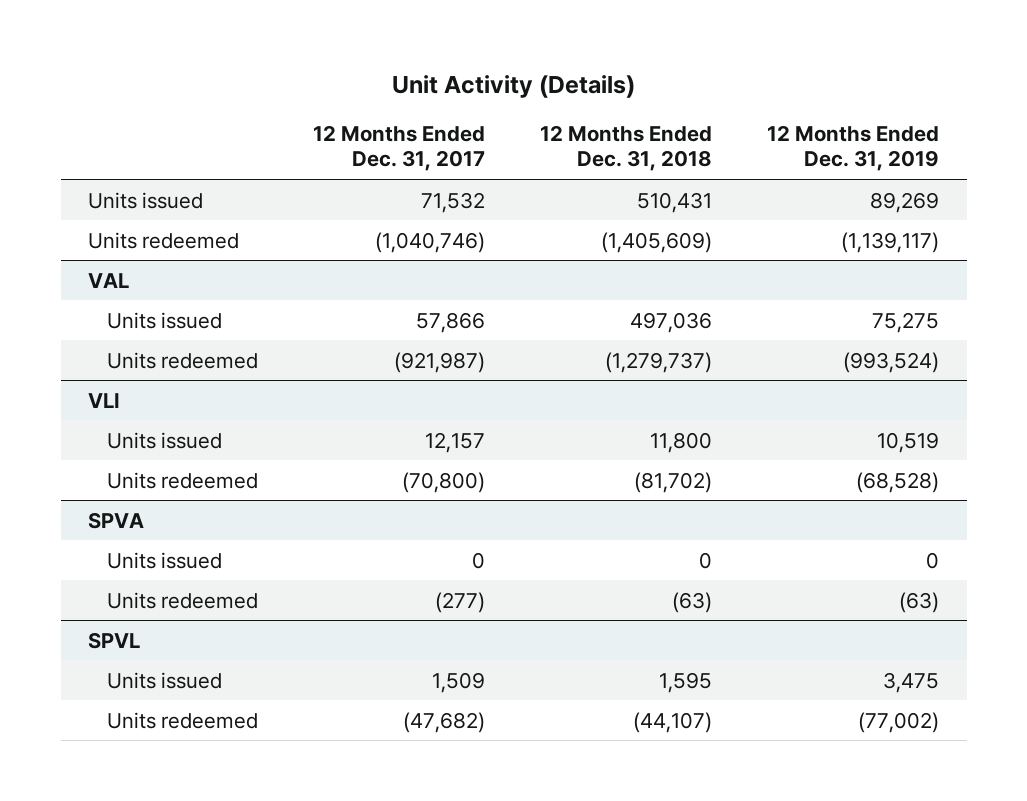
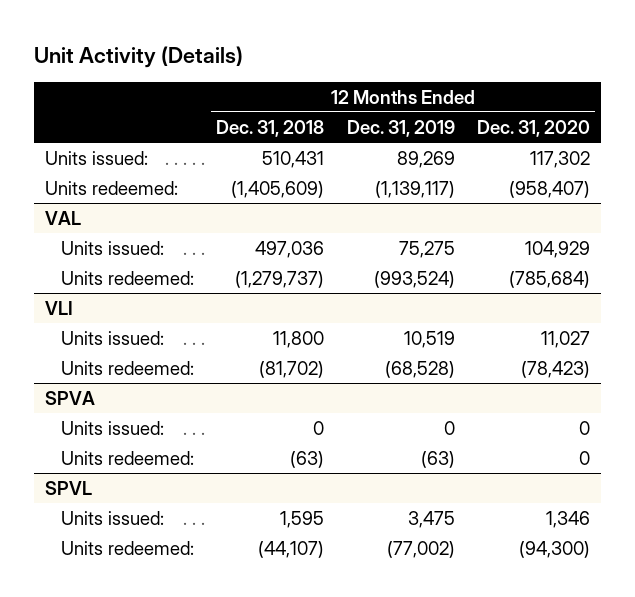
[313,125,486,172] 12 Months Ended Dec. 31, 2017 -> none
none -> [476,119,590,137] Dec. 31, 2020
[88,191,204,209] Units issued -> [45,150,149,165] Units issued:
[88,231,240,249] Units redeemed -> [45,180,179,195] Units redeemed:
[107,311,223,329] Units issued -> [61,240,165,255] Units issued:
[107,351,259,369] Units redeemed -> [61,270,195,285] Units redeemed:
[107,431,223,449] Units issued -> [61,330,165,345] Units issued:
[107,471,259,489] Units redeemed -> [61,360,195,375] Units redeemed:
[107,551,223,569] Units issued -> [61,420,165,435] Units issued:
[107,591,259,609] Units redeemed -> [61,450,195,465] Units redeemed:
[107,671,223,689] Units issued -> [61,510,165,525] Units issued:
[107,711,259,729] Units redeemed -> [61,540,195,555] Units redeemed:

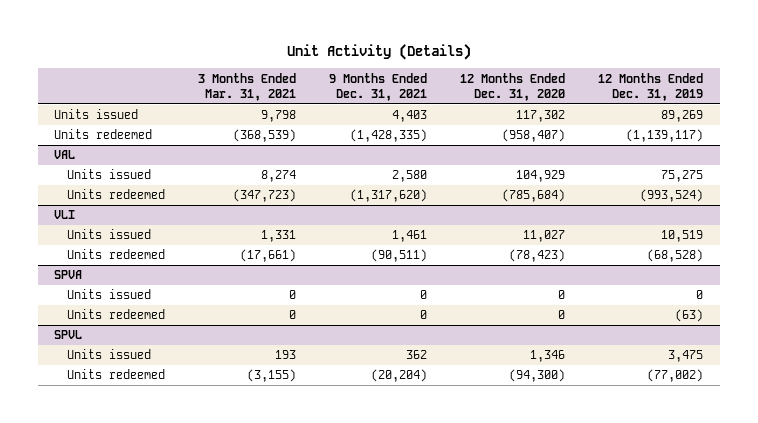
[216,119,325,137] Dec. 31, 2018 -> none
none -> [197,72,296,101] 3 Months Ended Mar. 31, 2021
none -> [329,72,428,101] 9 Months Ended Dec. 31, 2021
[45,150,149,165] Units issued: -> [54,109,139,120] Units issued
[45,180,179,195] Units redeemed: -> [54,129,153,140] Units redeemed
[61,240,165,255] Units issued: -> [66,169,151,180] Units issued
[61,270,195,285] Units redeemed: -> [66,189,165,200] Units redeemed
[61,330,165,345] Units issued: -> [66,229,151,240] Units issued
[61,360,195,375] Units redeemed: -> [66,249,165,260] Units redeemed
[61,420,165,435] Units issued: -> [66,289,151,300] Units issued
[61,450,195,465] Units redeemed: -> [66,309,165,320] Units redeemed
[61,510,165,525] Units issued: -> [66,349,151,360] Units issued
[61,540,195,555] Units redeemed: -> [66,369,165,380] Units redeemed

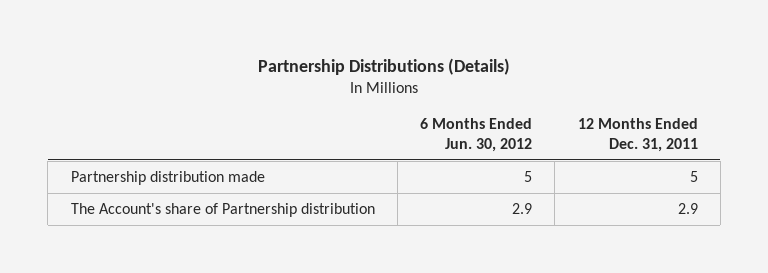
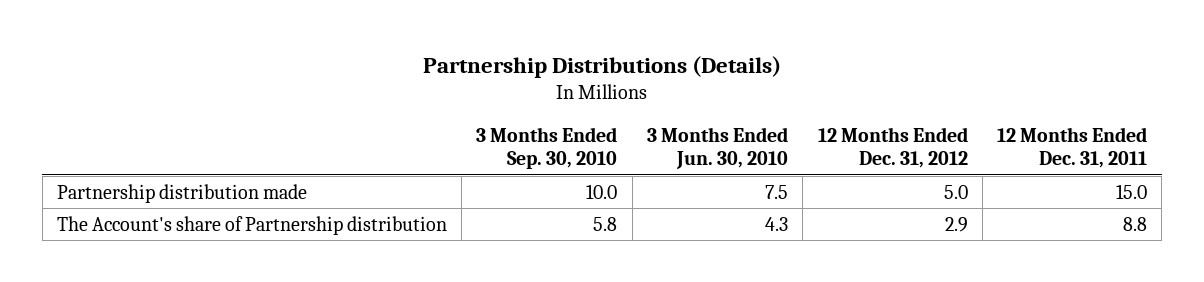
[420,118,533,152] 6 Months Ended Jun. 30, 2012 -> none
none -> [476,126,618,170] 3 Months Ended Sep. 30, 2010
none -> [646,126,788,170] 3 Months Ended Jun. 30, 2010
none -> [817,126,968,169] 12 Months Ended Dec. 31, 2012
[689,170,698,182] 5 -> [1116,183,1148,199] 15.0
[677,202,698,214] 2.9 -> [1123,216,1148,231] 8.8

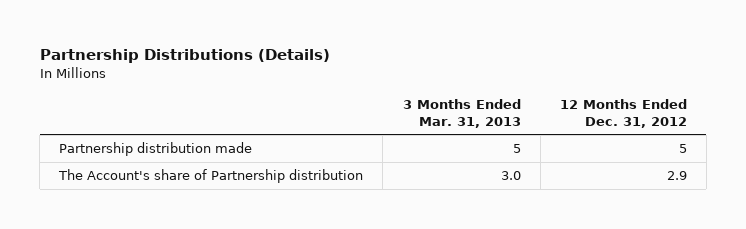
[476,126,618,170] 3 Months Ended Sep. 30, 2010 -> none
[646,126,788,170] 3 Months Ended Jun. 30, 2010 -> none
[997,126,1148,169] 12 Months Ended Dec. 31, 2011 -> none
none -> [402,99,521,128] 3 Months Ended Mar. 31, 2013
[943,184,968,199] 5.0 -> [678,144,687,154] 5

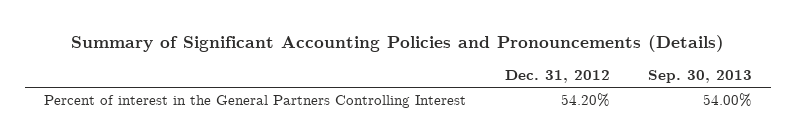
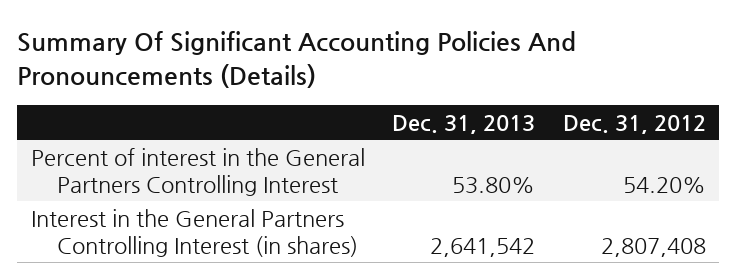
[71,34,725,52] Summary of Significant Accounting Policies and Pronouncements (Details) -> [17,31,577,88] Summary Of Significant Accounting Policies And Pronouncements (Details)
[648,70,753,84] Sep. 30, 2013 -> none
none -> [392,114,536,134] Dec. 31, 2013
none -> [30,208,358,257] Interest in the General Partners Controlling Interest (in shares)

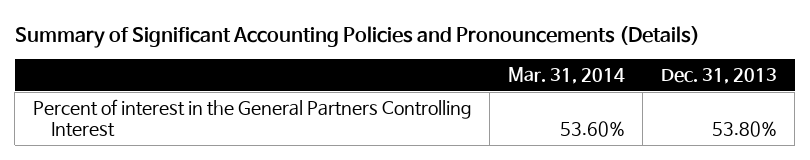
[17,31,577,88] Summary Of Significant Accounting Policies And Pronouncements (Details) -> [14,25,700,48] Summary of Significant Accounting Policies and Pronouncements (Details)
[562,114,706,134] Dec. 31, 2012 -> none
none -> [507,67,625,85] Mar. 31, 2014
[30,208,358,257] Interest in the General Partners Controlling Interest (in shares) -> none

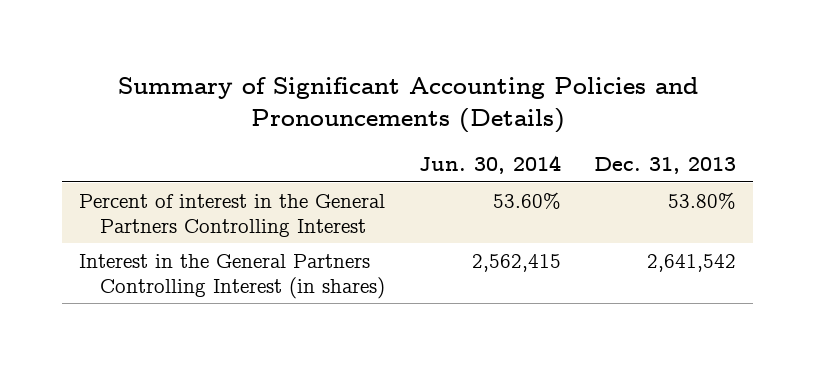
[507,67,625,85] Mar. 31, 2014 -> none
none -> [418,155,561,175] Jun. 30, 2014
none -> [79,253,386,299] Interest in the General Partners Controlling Interest (in shares)

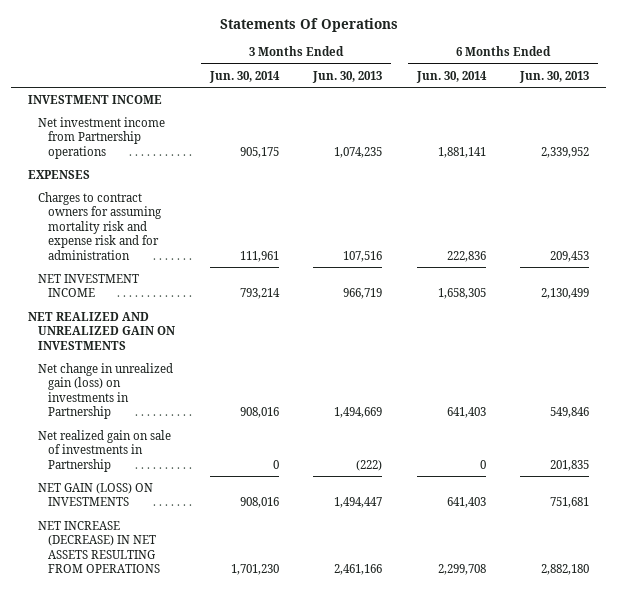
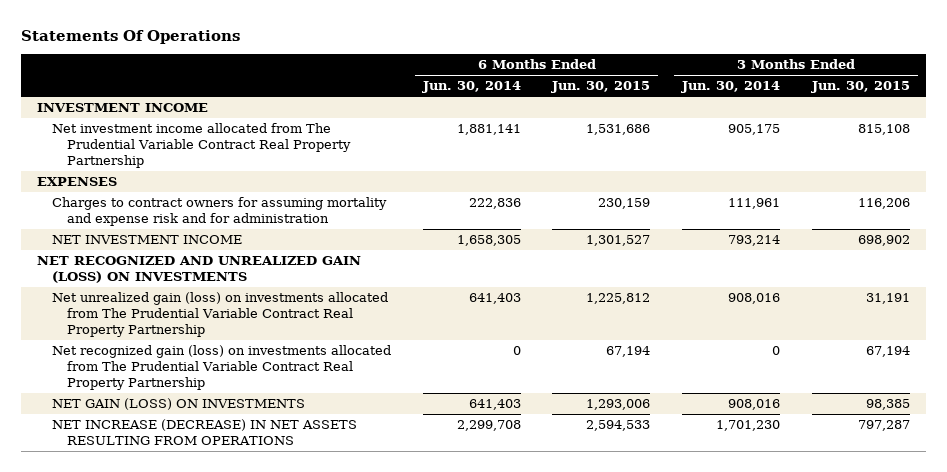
[312,70,383,83] Jun. 30, 2013 -> none
[519,70,590,83] Jun. 30, 2013 -> none
none -> [551,81,651,94] Jun. 30, 2015
none -> [811,81,911,94] Jun. 30, 2015
[38,116,166,159] Net investment income from Partnership operations -> [51,123,351,169] Net investment income allocated from The Prudential Variable Contract Real Property Partnership
[38,191,163,260] Charges to contract owners for assuming mortality risk and expense risk and for administration -> [51,197,387,227] Charges to contract owners for assuming mortality and expense risk and for administration
[28,311,176,350] NET REALIZED AND UNREALIZED GAIN ON INVESTMENTS -> [36,256,361,284] NET RECOGNIZED AND UNREALIZED GAIN (LOSS) ON INVESTMENTS
[38,362,174,420] Net change in unrealized gain (loss) on investments in Partnership -> [51,292,388,338] Net unrealized gain (loss) on investments allocated from The Prudential Variable Contract Real Property Partnership
[38,429,172,472] Net realized gain on sale of investments in Partnership -> [51,345,391,391] Net recognized gain (loss) on investments allocated from The Prudential Variable Contract Real Property Partnership

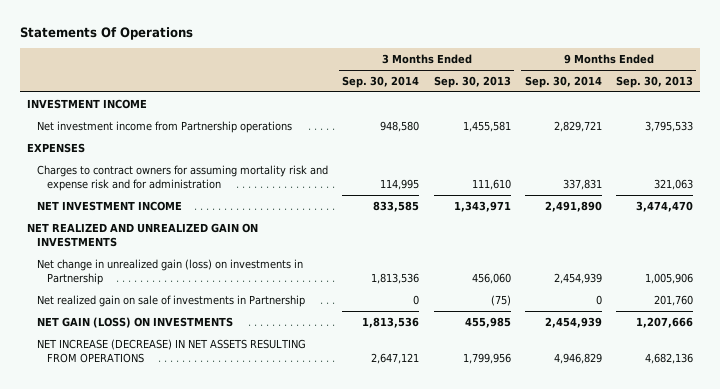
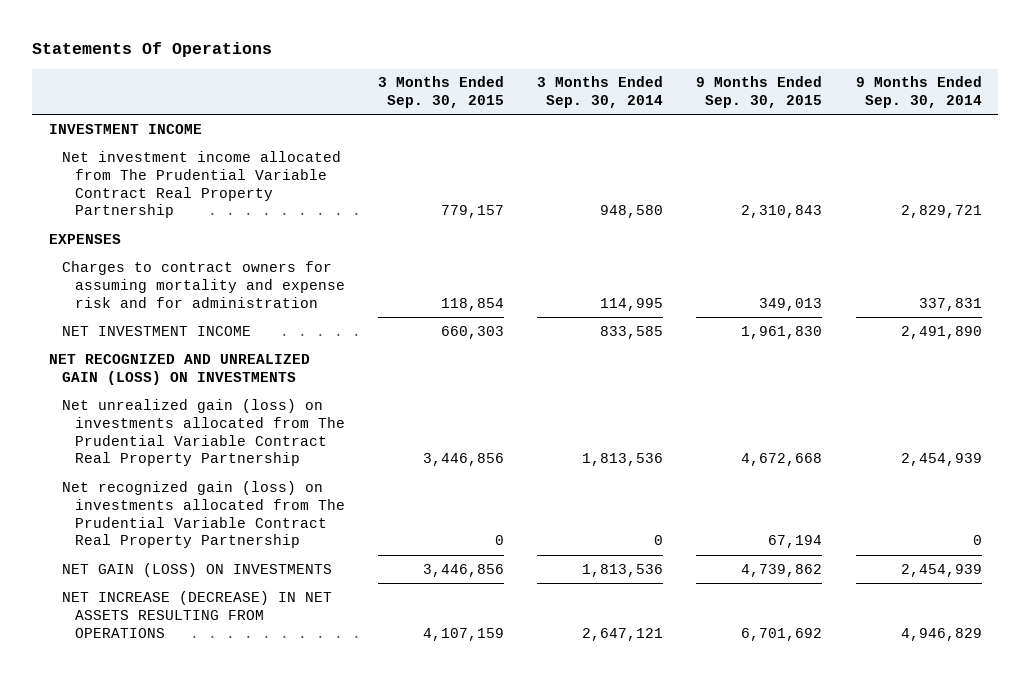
[433,76,511,89] Sep. 30, 2013 -> none
[615,76,693,89] Sep. 30, 2013 -> none
none -> [377,76,504,109] 3 Months Ended Sep. 30, 2015
none -> [696,76,823,109] 9 Months Ended Sep. 30, 2015
[37,120,293,133] Net investment income from Partnership operations -> [61,150,341,219] Net investment income allocated from The Prudential Variable Contract Real Property Partnership
[37,164,329,191] Charges to contract owners for assuming mortality risk and expense risk and for administration -> [61,260,345,308] Charges to contract owners for assuming mortality and expense risk and for administration
[27,222,259,247] NET REALIZED AND UNREALIZED GAIN ON INVESTMENTS -> [48,353,310,385] NET RECOGNIZED AND UNREALIZED GAIN (LOSS) ON INVESTMENTS
[37,258,304,285] Net change in unrealized gain (loss) on investments in Partnership -> [61,398,345,467] Net unrealized gain (loss) on investments allocated from The Prudential Variable Contract Real Property Partnership
[37,294,306,307] Net realized gain on sale of investments in Partnership -> [61,480,345,549] Net recognized gain (loss) on investments allocated from The Prudential Variable Contract Real Property Partnership

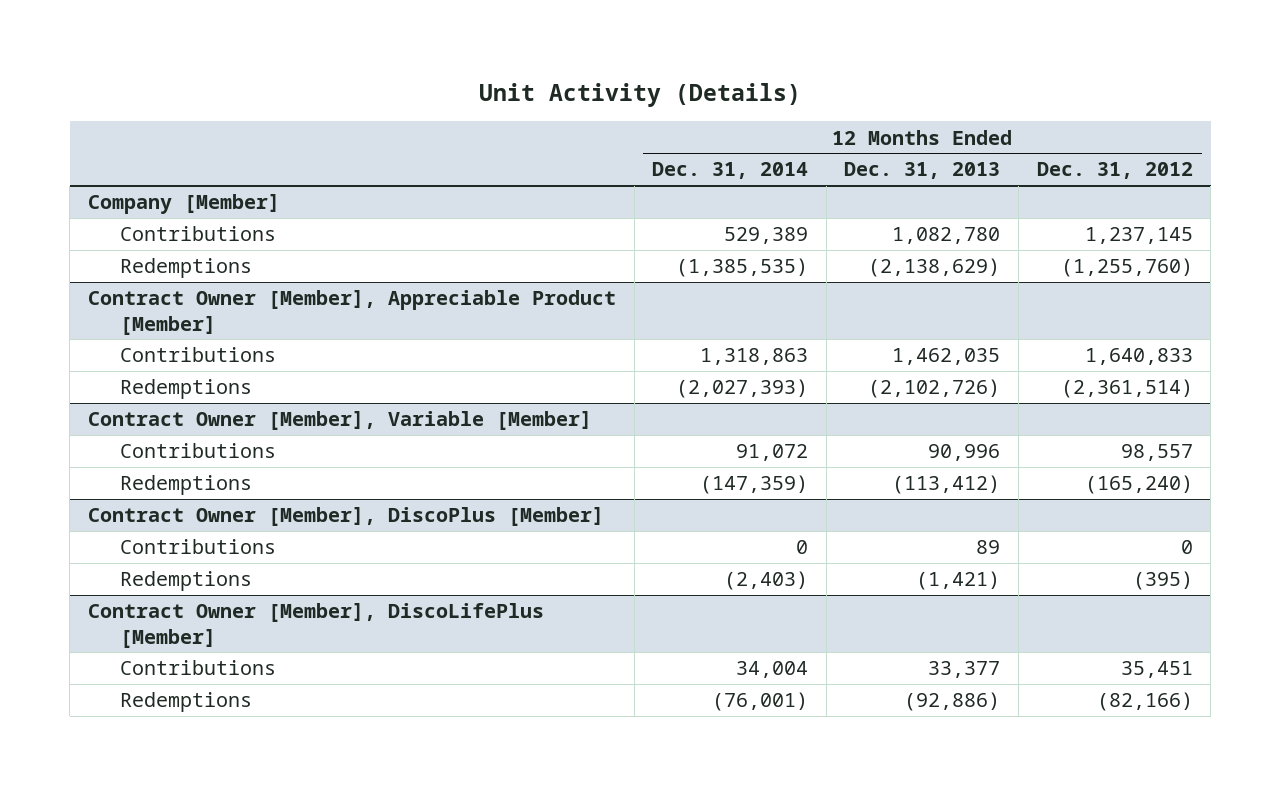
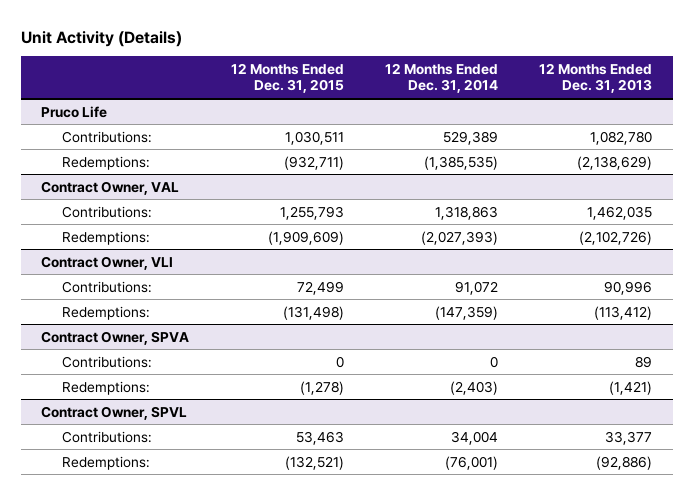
[1036,162,1193,180] Dec. 31, 2012 -> none
none -> [230,63,344,94] 12 Months Ended Dec. 31, 2015
[87,290,616,335] Contract Owner [Member], Appreciable Product [Member] -> none
[87,411,592,431] Contract Owner [Member], Variable [Member] -> none
[87,507,604,527] Contract Owner [Member], DiscoPlus [Member] -> none
[87,603,544,648] Contract Owner [Member], DiscoLifePlus [Member] -> none
[87,194,280,215] Company [Member] -> [41,105,108,118] Pruco Life
[120,226,277,242] Contributions -> [62,130,153,143] Contributions:
[120,258,253,279] Redemptions -> [62,155,151,170] Redemptions:
none -> [41,180,180,195] Contract Owner, VAL
[120,347,277,363] Contributions -> [62,205,153,218] Contributions:
[120,379,253,400] Redemptions -> [62,230,151,245] Redemptions:
none -> [41,255,174,270] Contract Owner, VLI
[120,443,277,459] Contributions -> [62,280,153,293] Contributions:
[120,475,253,496] Redemptions -> [62,305,151,320] Redemptions:
none -> [41,330,190,345] Contract Owner, SPVA
[120,539,277,555] Contributions -> [62,355,153,368] Contributions:
[120,571,253,592] Redemptions -> [62,380,151,395] Redemptions:
none -> [41,405,188,420] Contract Owner, SPVL
[120,660,277,676] Contributions -> [62,430,153,443] Contributions:
[120,692,253,713] Redemptions -> [62,455,151,470] Redemptions:

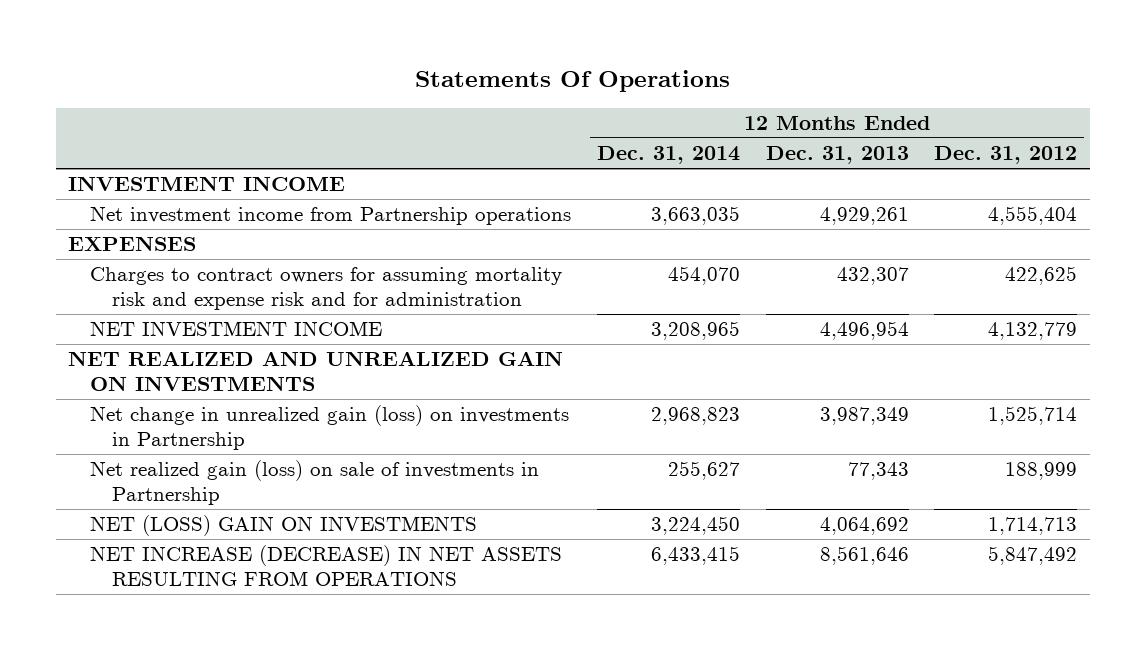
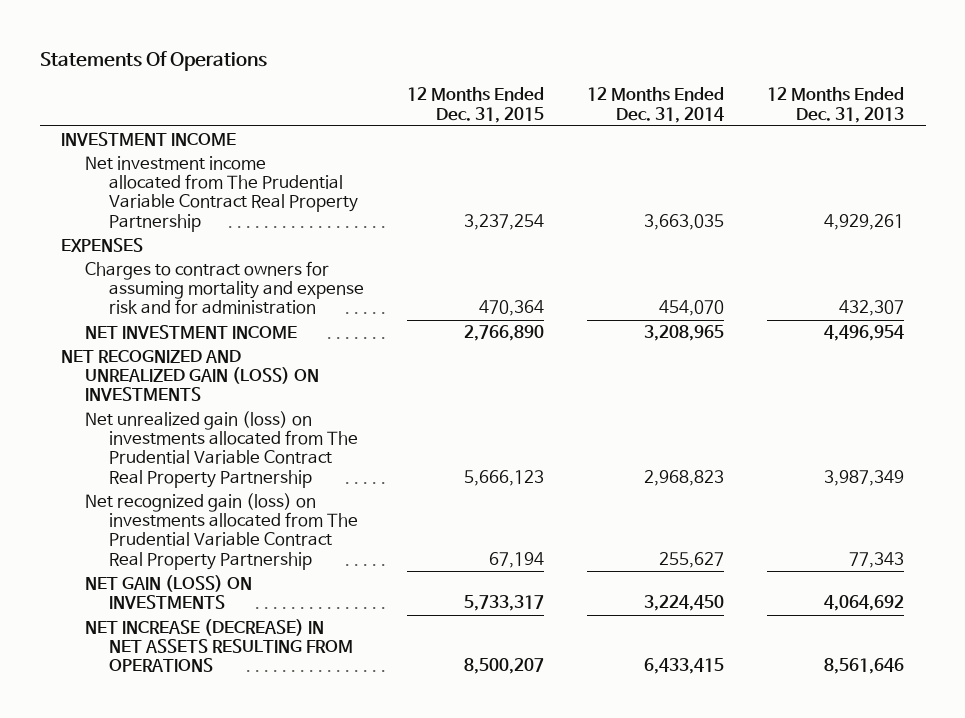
[934,145,1078,164] Dec. 31, 2012 -> none
none -> [407,87,545,123] 12 Months Ended Dec. 31, 2015
[90,206,572,226] Net investment income from Partnership operations -> [85,156,359,232] Net investment income allocated from The Prudential Variable Contract Real Property Partnership
[90,267,563,311] Charges to contract owners for assuming mortality risk and expense risk and for administration -> [85,261,365,315] Charges to contract owners for assuming mortality and expense risk and for administration
[68,351,564,392] NET REALIZED AND UNREALIZED GAIN ON INVESTMENTS -> [61,350,320,402] NET RECOGNIZED AND UNREALIZED GAIN (LOSS) ON INVESTMENTS
[90,405,570,451] Net change in unrealized gain (loss) on investments in Partnership -> [85,411,359,488] Net unrealized gain (loss) on investments allocated from The Prudential Variable Contract Real Property Partnership
[90,460,540,506] Net realized gain (loss) on sale of investments in Partnership -> [85,493,359,570] Net recognized gain (loss) on investments allocated from The Prudential Variable Contract Real Property Partnership
[90,515,478,537] NET (LOSS) GAIN ON INVESTMENTS -> [85,575,253,610] NET GAIN (LOSS) ON INVESTMENTS

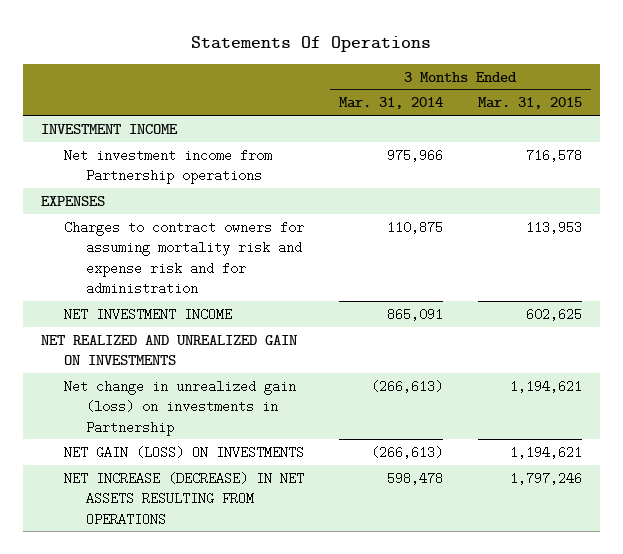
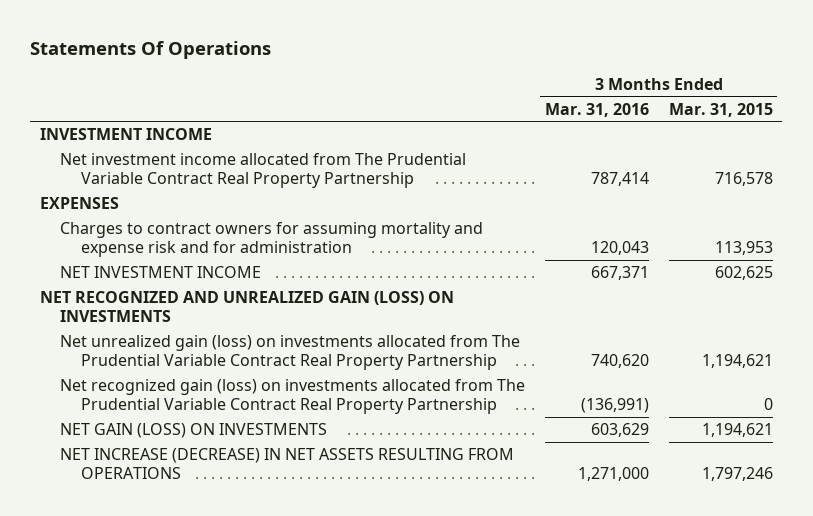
[338,97,443,110] Mar. 31, 2014 -> none
none -> [545,102,650,117] Mar. 31, 2016
[63,148,272,185] Net investment income from Partnership operations -> [60,153,467,189] Net investment income allocated from The Prudential Variable Contract Real Property Partnership
[63,220,304,295] Charges to contract owners for assuming mortality risk and expense risk and for administration -> [60,222,484,258] Charges to contract owners for assuming mortality and expense risk and for administration
[40,334,298,366] NET REALIZED AND UNREALIZED GAIN ON INVESTMENTS -> [40,291,455,323] NET RECOGNIZED AND UNREALIZED GAIN (LOSS) ON INVESTMENTS
[63,379,296,436] Net change in unrealized gain (loss) on investments in Partnership -> [60,335,521,371] Net unrealized gain (loss) on investments allocated from The Prudential Variable Contract Real Property Partnership
none -> [60,379,526,415] Net recognized gain (loss) on investments allocated from The Prudential Variable Contract Real Property Partnership

